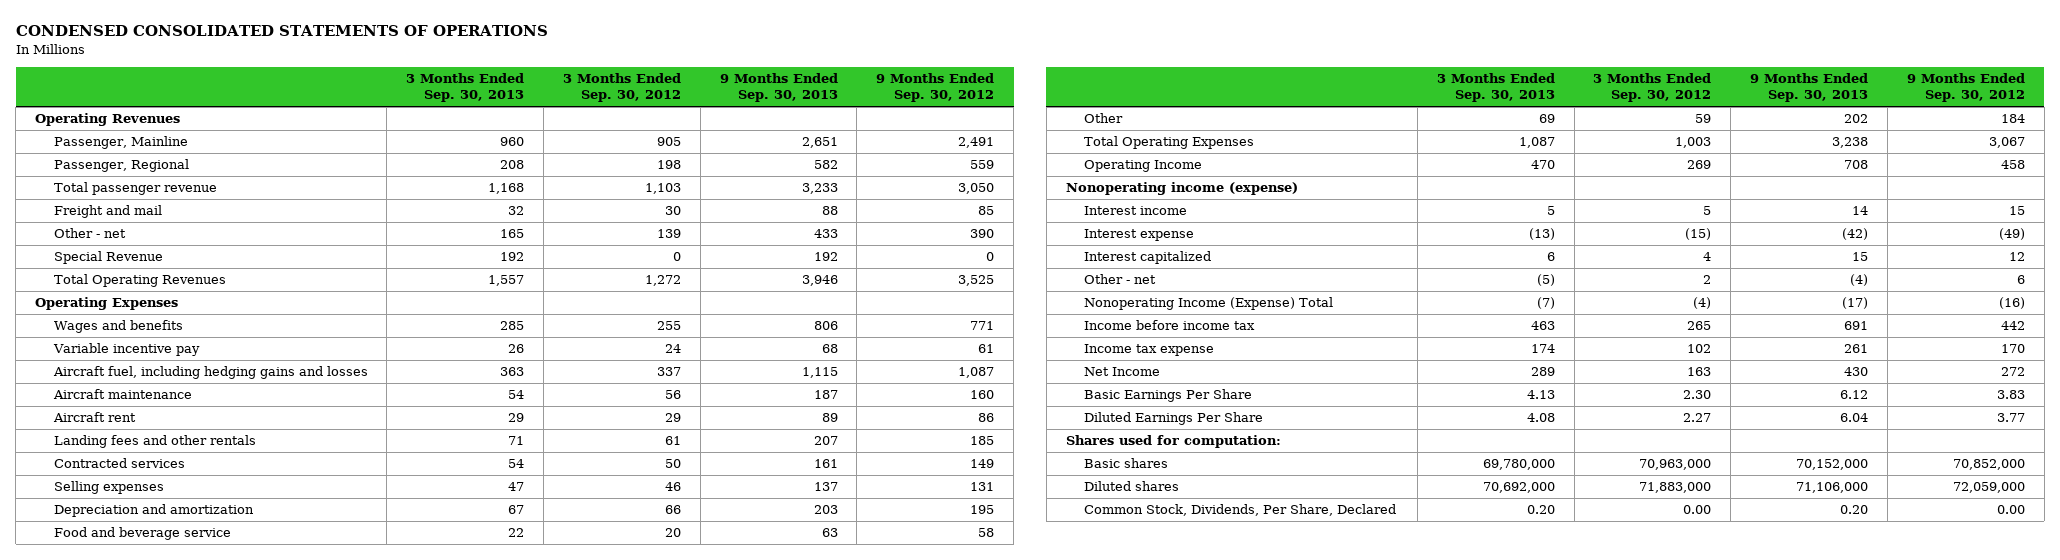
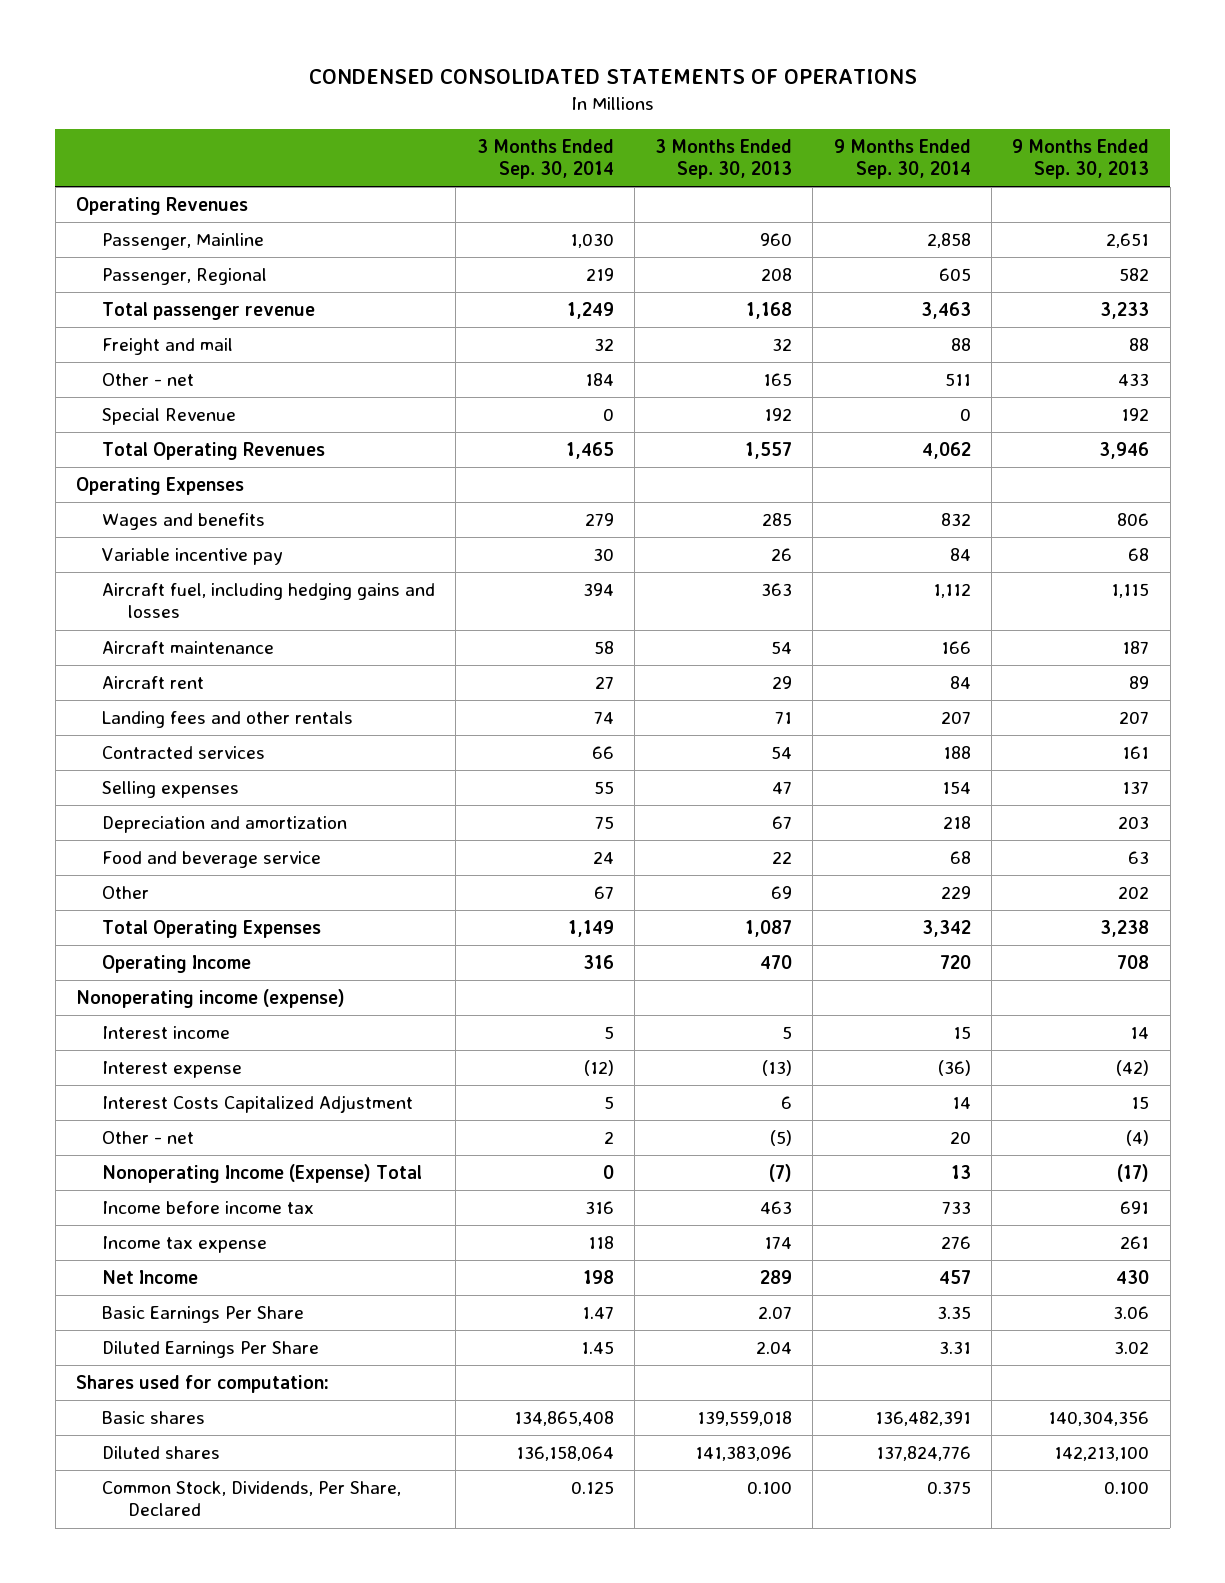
[562,73,681,103] 3 Months Ended Sep. 30, 2012 -> none
[876,73,995,103] 9 Months Ended Sep. 30, 2012 -> none
none -> [476,138,614,179] 3 Months Ended Sep. 30, 2014
none -> [833,138,971,179] 9 Months Ended Sep. 30, 2014
[1084,251,1212,265] Interest capitalized -> [101,1095,413,1114] Interest Costs Capitalized Adjustment
[1526,390,1555,400] 4.13 -> [758,1306,793,1320] 2.07
[1840,390,1869,400] 6.12 -> [1113,1306,1150,1320] 3.06
[1526,413,1555,423] 4.08 -> [756,1341,793,1355] 2.04
[1840,413,1869,423] 6.04 -> [1114,1341,1150,1355] 3.02
[1482,459,1555,471] 69,780,000 -> [697,1411,793,1427] 139,559,018
[1796,459,1869,471] 70,152,000 -> [1048,1411,1150,1427] 140,304,356
[1482,482,1555,494] 70,692,000 -> [695,1446,793,1462] 141,383,096
[1796,482,1869,494] 71,106,000 -> [1054,1446,1150,1462] 142,213,100
[1526,505,1555,515] 0.20 -> [747,1481,793,1495] 0.100
[1840,505,1869,515] 0.20 -> [1104,1481,1150,1495] 0.100

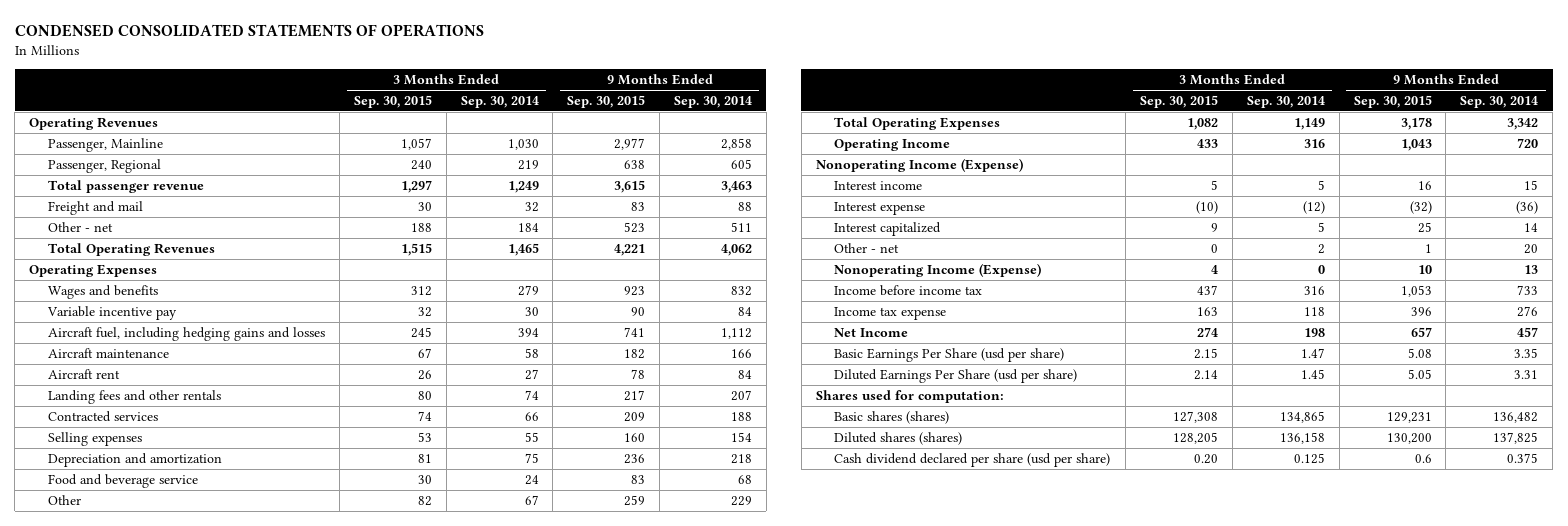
[655,138,793,179] 3 Months Ended Sep. 30, 2013 -> none
[1012,138,1150,179] 9 Months Ended Sep. 30, 2013 -> none
none -> [353,95,432,109] Sep. 30, 2015
none -> [567,95,646,109] Sep. 30, 2015
[101,408,236,426] Special Revenue -> none
[76,989,346,1009] Nonoperating income (expense) -> [815,157,1023,172] Nonoperating Income (Expense)
[101,1095,413,1114] Interest Costs Capitalized Adjustment -> [834,221,942,236] Interest capitalized
[101,1164,422,1184] Nonoperating Income (Expense) Total -> [834,262,1042,277] Nonoperating Income (Expense)
[101,1306,304,1324] Basic Earnings Per Share -> [834,347,1065,362] Basic Earnings Per Share (usd per share)
[101,1341,319,1359] Diluted Earnings Per Share -> [834,368,1078,383] Diluted Earnings Per Share (usd per share)
[101,1411,205,1425] Basic shares -> [834,410,950,424] Basic shares (shares)
[513,1411,614,1427] 134,865,408 -> [1279,410,1325,423] 134,865
[874,1411,971,1427] 136,482,391 -> [1493,411,1539,423] 136,482
[101,1446,220,1460] Diluted shares -> [834,431,963,445] Diluted shares (shares)
[515,1446,614,1462] 136,158,064 -> [1279,431,1325,444] 136,158
[875,1446,971,1462] 137,824,776 -> [1493,431,1539,444] 137,825
[101,1481,401,1517] Common Stock, Dividends, Per Share, Declared -> [834,452,1111,467] Cash dividend declared per share (usd per share)

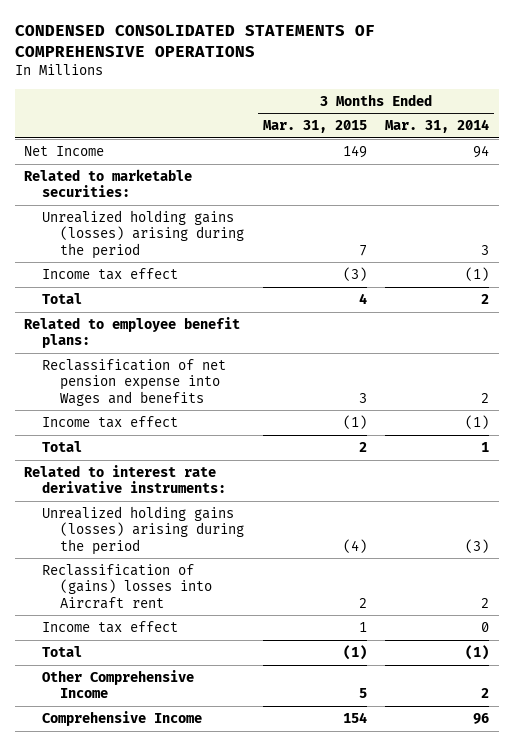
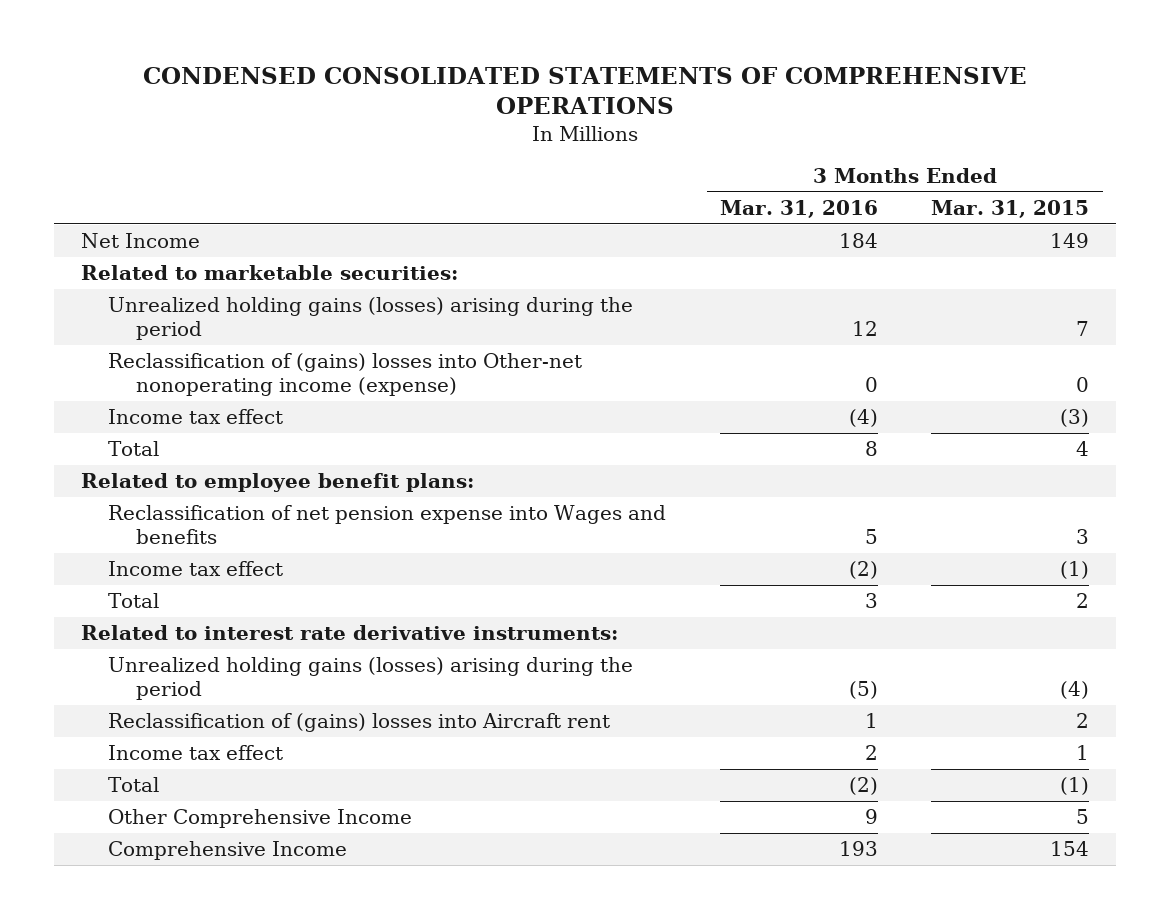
[385,119,490,134] Mar. 31, 2014 -> none
none -> [719,199,878,218] Mar. 31, 2016
none -> [108,353,583,397] Reclassification of (gains) losses into Other-net nonoperating income (expense)

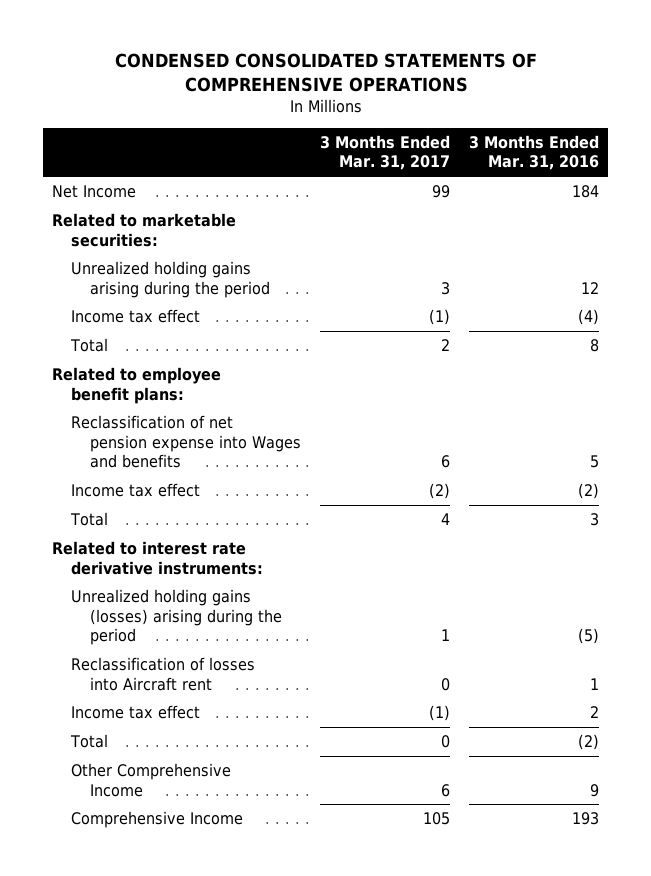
[931,199,1090,218] Mar. 31, 2015 -> none
none -> [319,134,450,171] 3 Months Ended Mar. 31, 2017
[108,353,583,397] Reclassification of (gains) losses into Other-net nonoperating income (expense) -> none
[108,297,634,341] Unrealized holding gains (losses) arising during the period -> [71,261,270,298] Unrealized holding gains arising during the period
[108,713,611,733] Reclassification of (gains) losses into Aircraft rent -> [71,657,256,691] Reclassification of losses into Aircraft rent

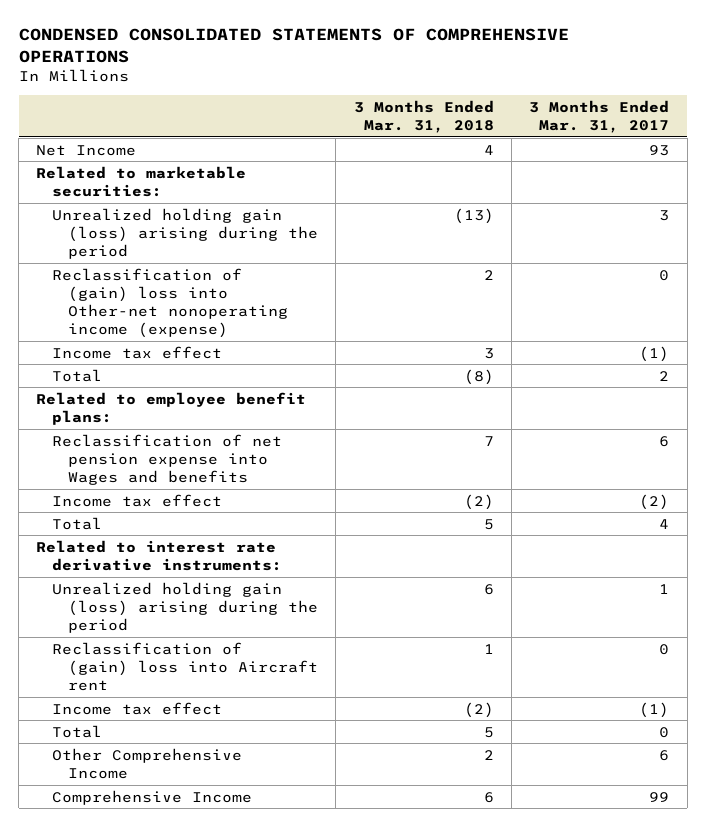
[468,134,599,171] 3 Months Ended Mar. 31, 2016 -> none
none -> [353,99,494,134] 3 Months Ended Mar. 31, 2018
[431,185,450,199] 99 -> [649,144,670,156] 93
[71,261,270,298] Unrealized holding gains arising during the period -> [52,207,318,260] Unrealized holding gain (loss) arising during the period
none -> [52,267,288,339] Reclassification of (gain) loss into Other-net nonoperating income (expense)
[71,589,282,645] Unrealized holding gains (losses) arising during the period -> [52,581,318,634] Unrealized holding gain (loss) arising during the period
[71,657,256,691] Reclassification of losses into Aircraft rent -> [52,641,318,692] Reclassification of (gain) loss into Aircraft rent
[422,812,450,826] 105 -> [649,791,670,802] 99

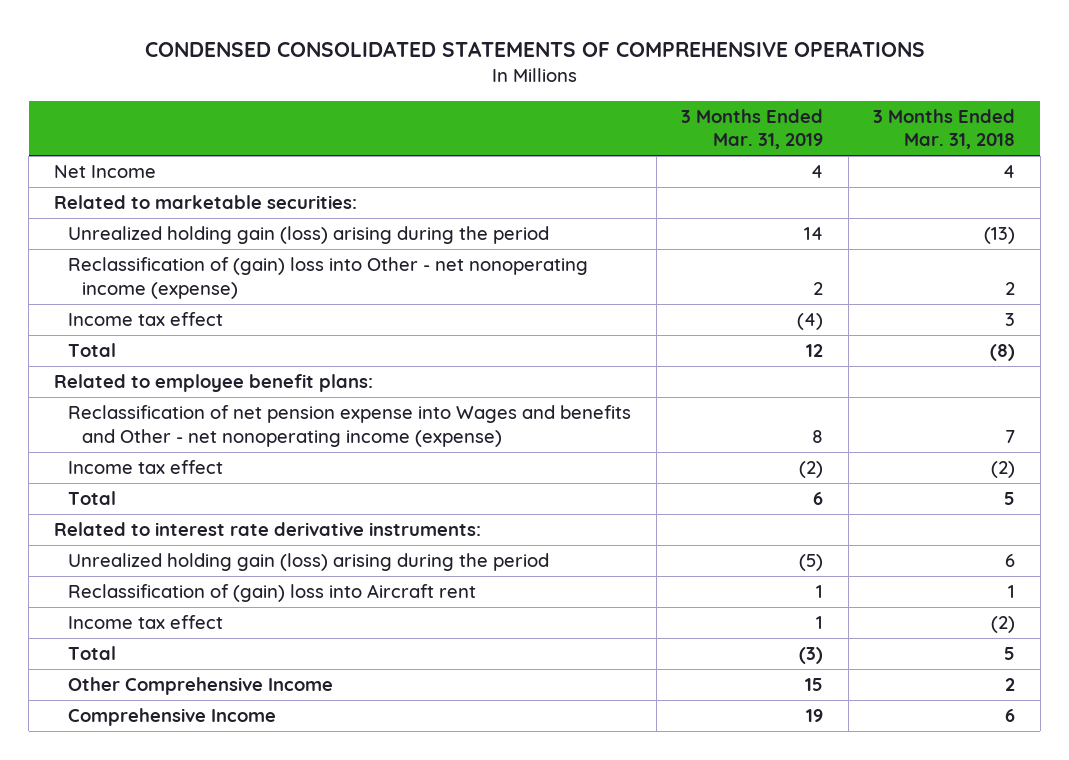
[529,99,670,134] 3 Months Ended Mar. 31, 2017 -> none
none -> [681,108,824,150] 3 Months Ended Mar. 31, 2019
[52,267,288,339] Reclassification of (gain) loss into Other-net nonoperating income (expense) -> [68,256,589,299] Reclassification of (gain) loss into Other - net nonoperating income (expense)
[52,433,283,486] Reclassification of net pension expense into Wages and benefits -> [68,404,632,447] Reclassification of net pension expense into Wages and benefits and Other - net nonoperating income (expense)

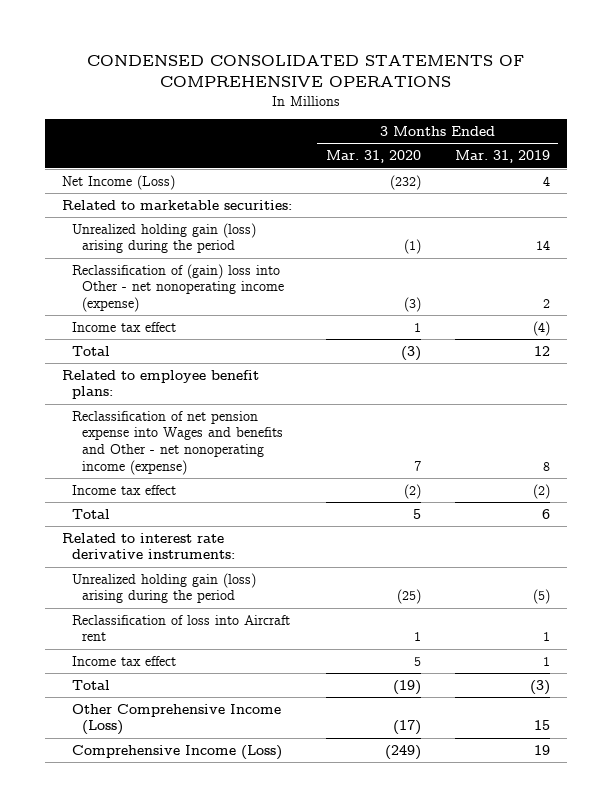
[873,108,1016,150] 3 Months Ended Mar. 31, 2018 -> none
none -> [325,150,421,164] Mar. 31, 2020
[53,164,156,178] Net Income -> [61,174,175,190] Net Income (Loss)
[68,583,477,602] Reclassification of (gain) loss into Aircraft rent -> [71,614,290,642] Reclassification of loss into Aircraft rent
[68,676,334,695] Other Comprehensive Income -> [71,703,281,736] Other Comprehensive Income (Loss)
[68,707,277,726] Comprehensive Income -> [71,744,282,760] Comprehensive Income (Loss)

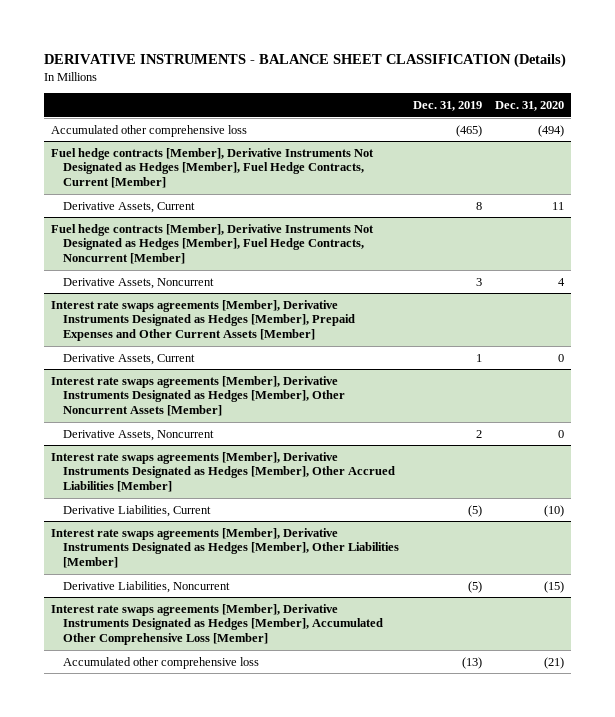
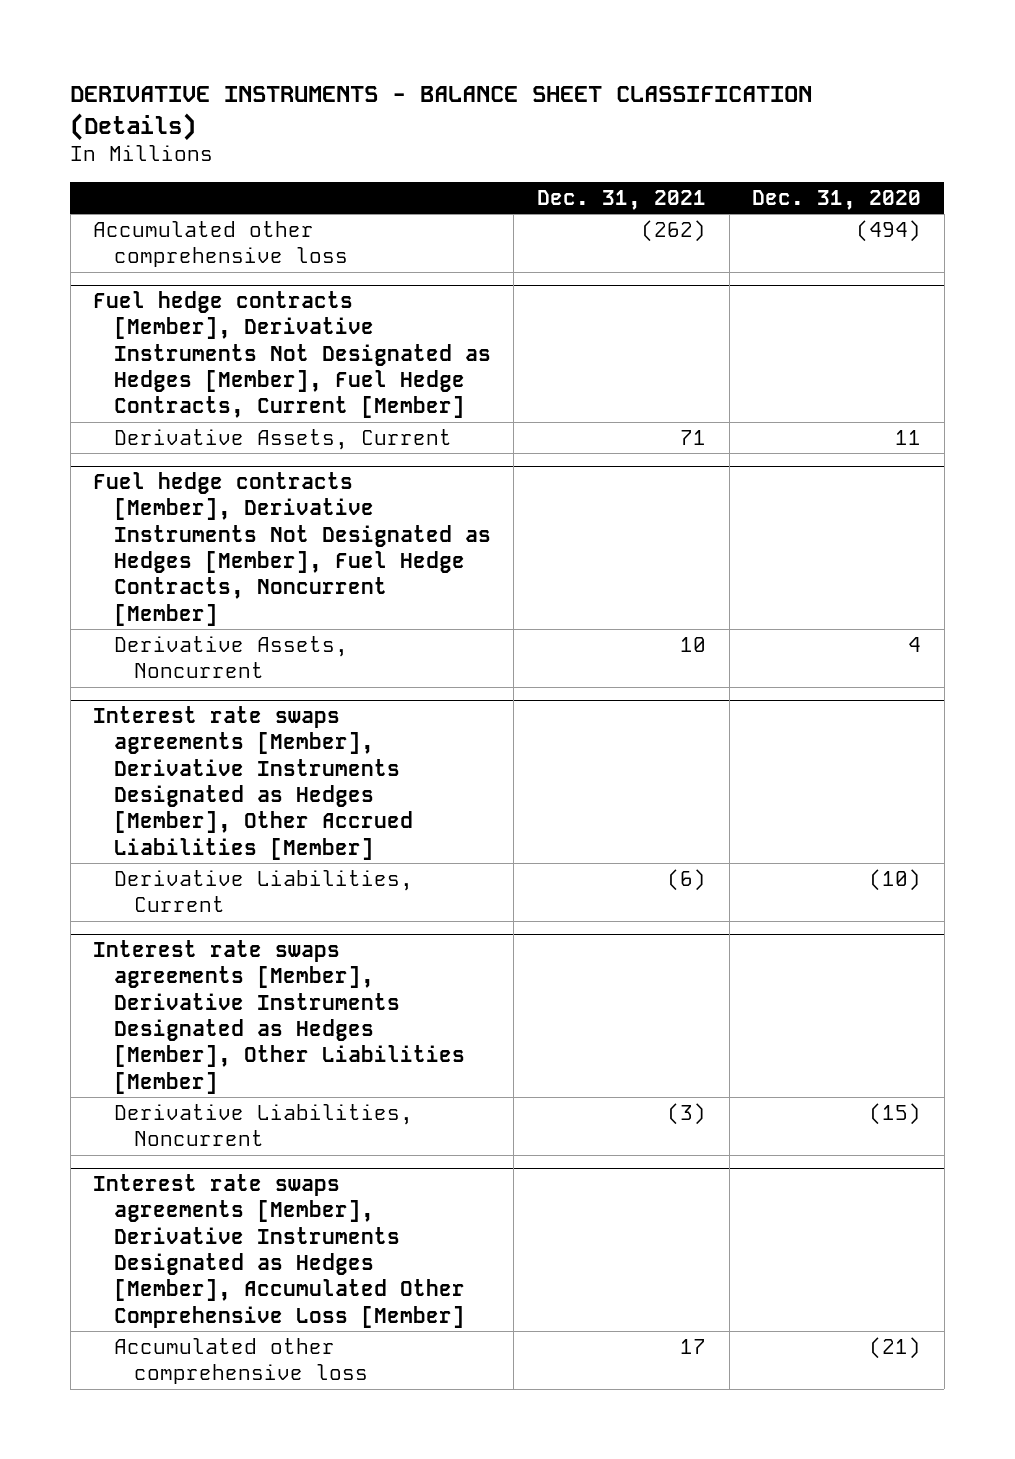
[412,101,482,112] Dec. 31, 2019 -> none
none -> [536,189,706,210] Dec. 31, 2021
[50,299,355,342] Interest rate swaps agreements [Member], Derivative Instruments Designated as Hedges [Member], Prepaid Expenses and Other Current Assets [Member] -> none
[62,353,195,365] Derivative Assets, Current -> none
[50,375,345,417] Interest rate swaps agreements [Member], Derivative Instruments Designated as Hedges [Member], Other Noncurrent Assets [Member] -> none
[62,429,214,441] Derivative Assets, Noncurrent -> none

